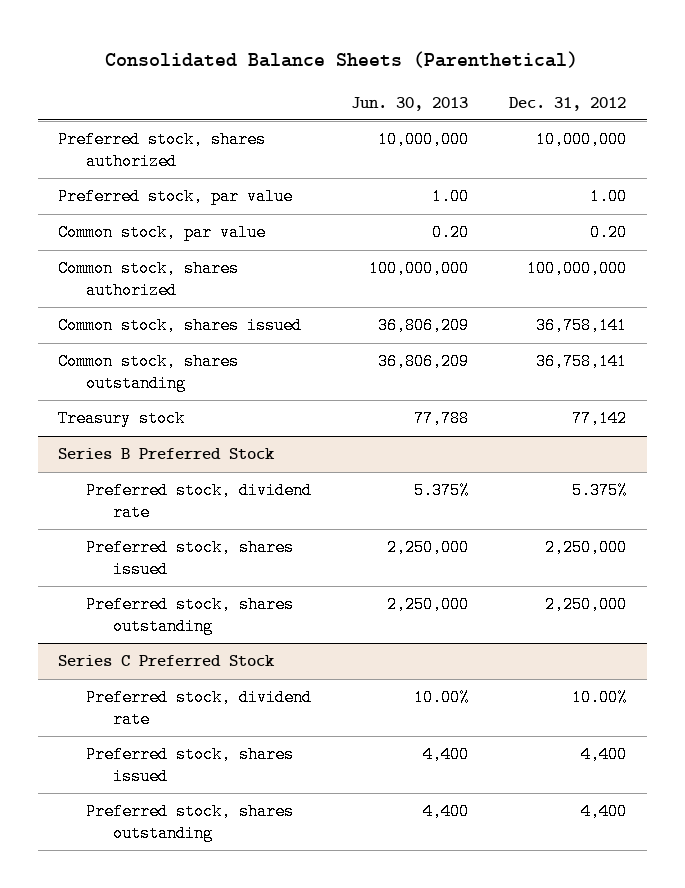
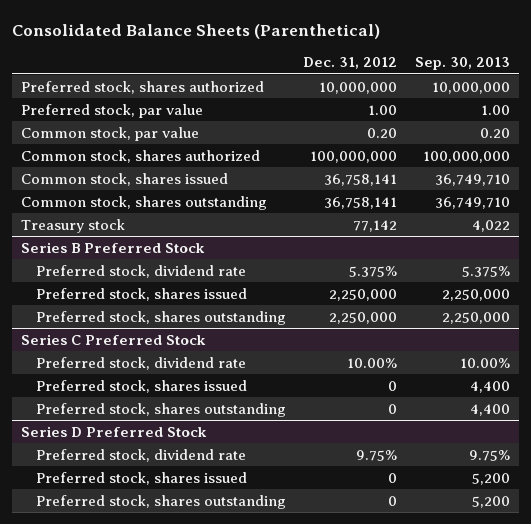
[351,96,469,111] Jun. 30, 2013 -> none
none -> [414,57,510,71] Sep. 30, 2013
[581,746,628,764] 4,400 -> [388,380,398,391] 0
[581,803,628,821] 4,400 -> [388,403,398,414] 0
none -> [21,425,208,437] Series D Preferred Stock
none -> [35,448,246,462] Preferred stock, dividend rate
none -> [35,471,247,485] Preferred stock, shares issued
none -> [35,494,286,509] Preferred stock, shares outstanding

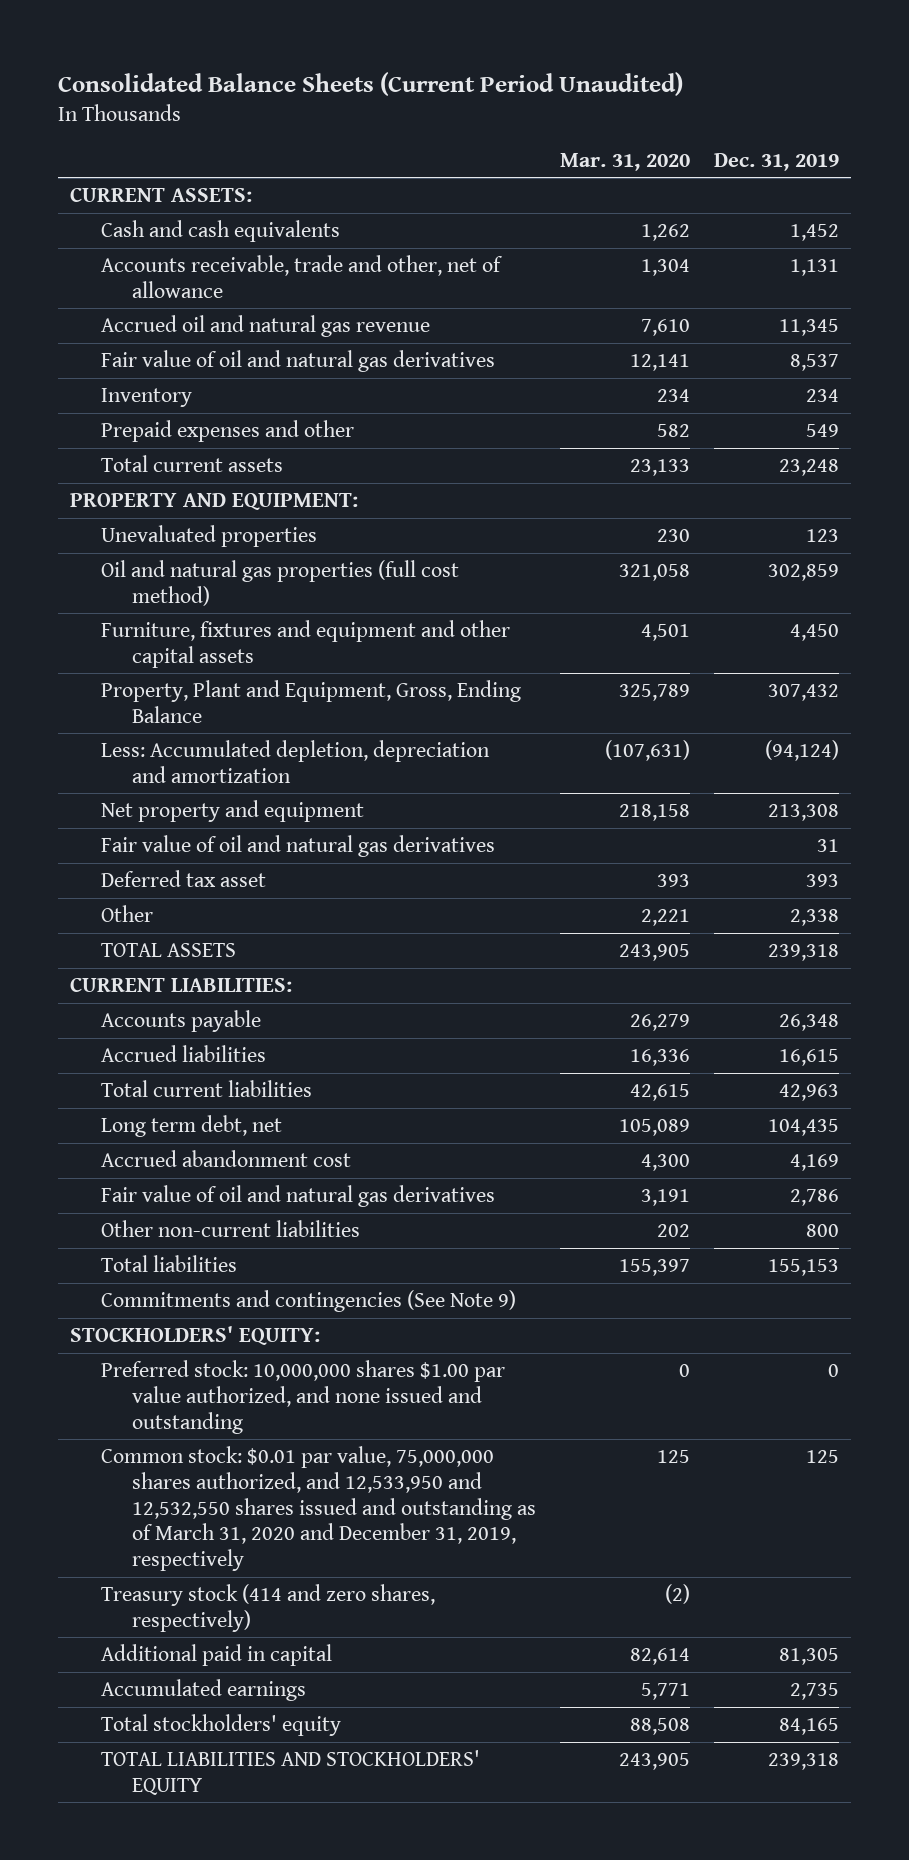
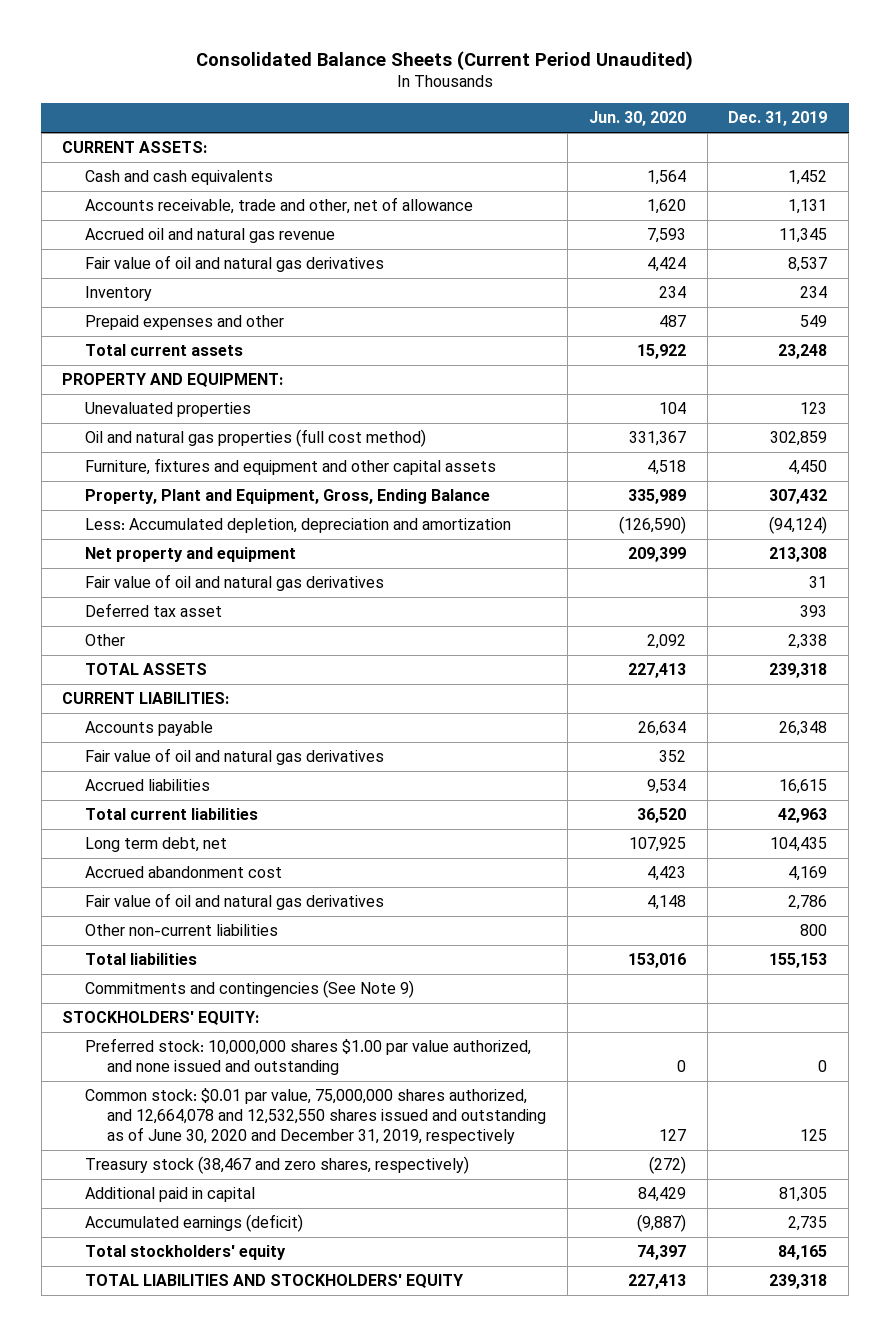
[559,152,690,171] Mar. 31, 2020 -> none
none -> [588,111,686,127] Jun. 30, 2020
none -> [84,748,384,766] Fair value of oil and natural gas derivatives
[101,1446,537,1572] Common stock: $0.01 par value, 75,000,000 shares authorized, and 12,533,950 and 12,532,550 shares issued and outstanding as of March 31, 2020 and December 31, 2019, respectively -> [84,1088,547,1145] Common stock: $0.01 par value, 75,000,000 shares authorized, and 12,664,078 and 12,532,550 shares issued and outstanding as of June 30, 2020 and December 31, 2019, respectively
[101,1584,436,1632] Treasury stock (414 and zero shares, respectively) -> [84,1156,469,1175] Treasury stock (38,467 and zero shares, respectively)
[101,1679,307,1702] Accumulated earnings -> [84,1214,303,1233] Accumulated earnings (deficit)

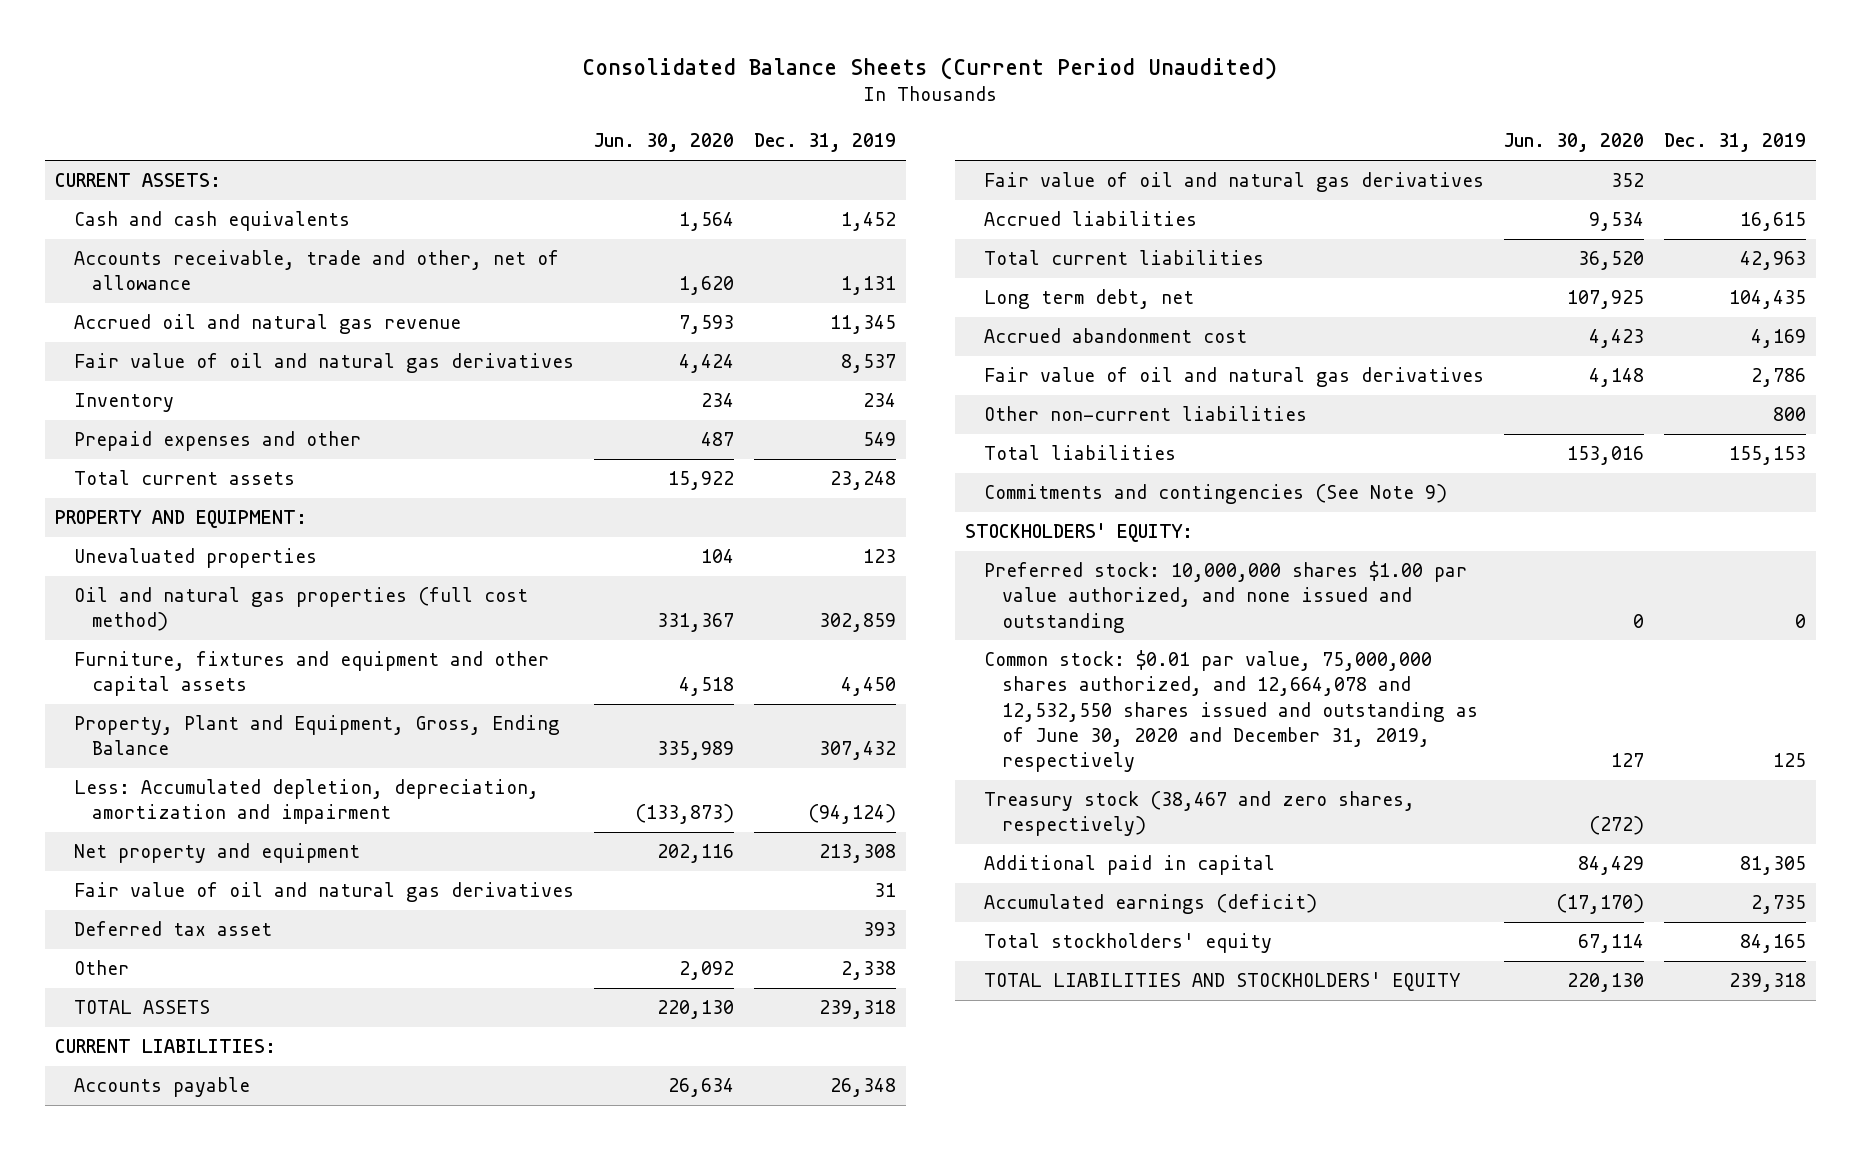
[84,518,511,534] Less: Accumulated depletion, depreciation and amortization -> [73,779,539,825] Less: Accumulated depletion, depreciation, amortization and impairment
[618,516,686,535] (126,590) -> [634,804,734,825] (133,873)
[627,547,686,563] 209,399 -> [656,844,734,864] 202,116
[627,663,686,679] 227,413 -> [656,1000,734,1020] 220,130
[636,1214,686,1233] (9,887) -> [1555,894,1644,915] (17,170)
[636,1245,686,1261] 74,397 -> [1577,934,1644,954] 67,114
[627,1274,686,1290] 227,413 -> [1566,973,1644,993] 220,130

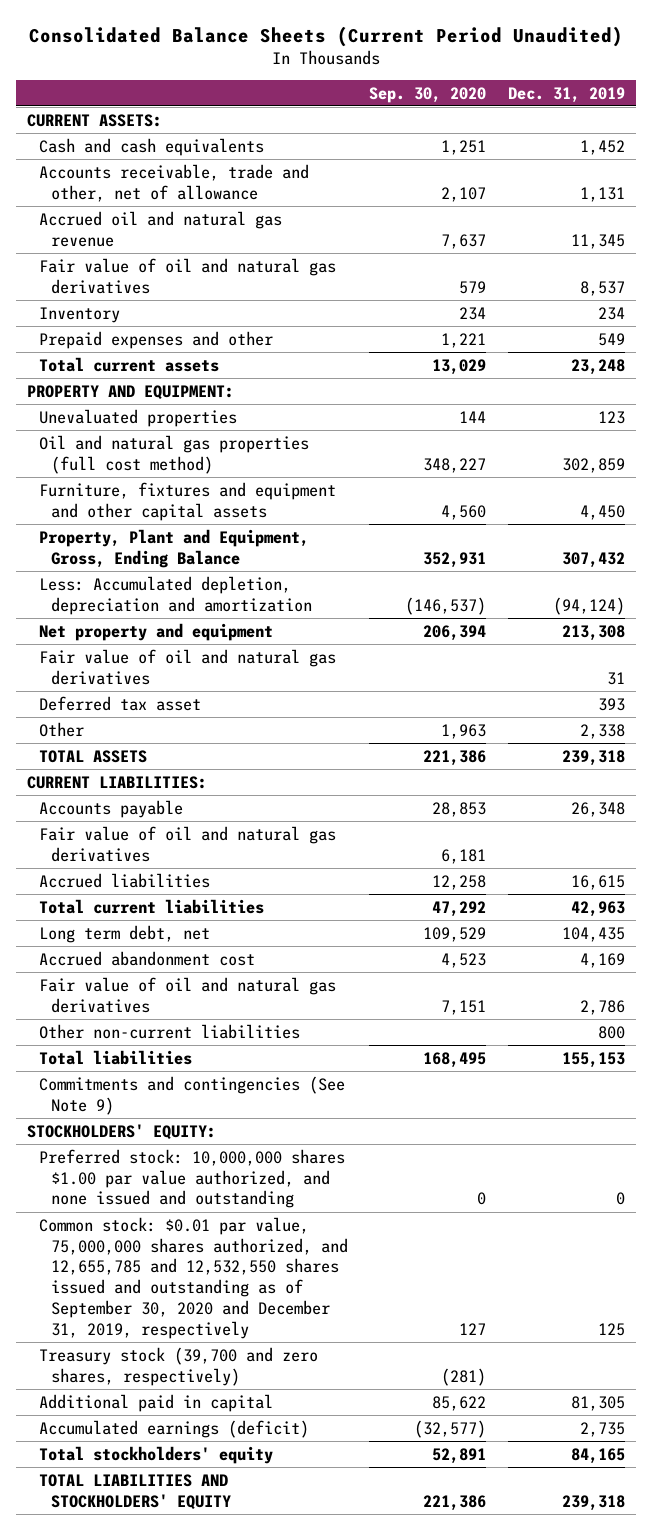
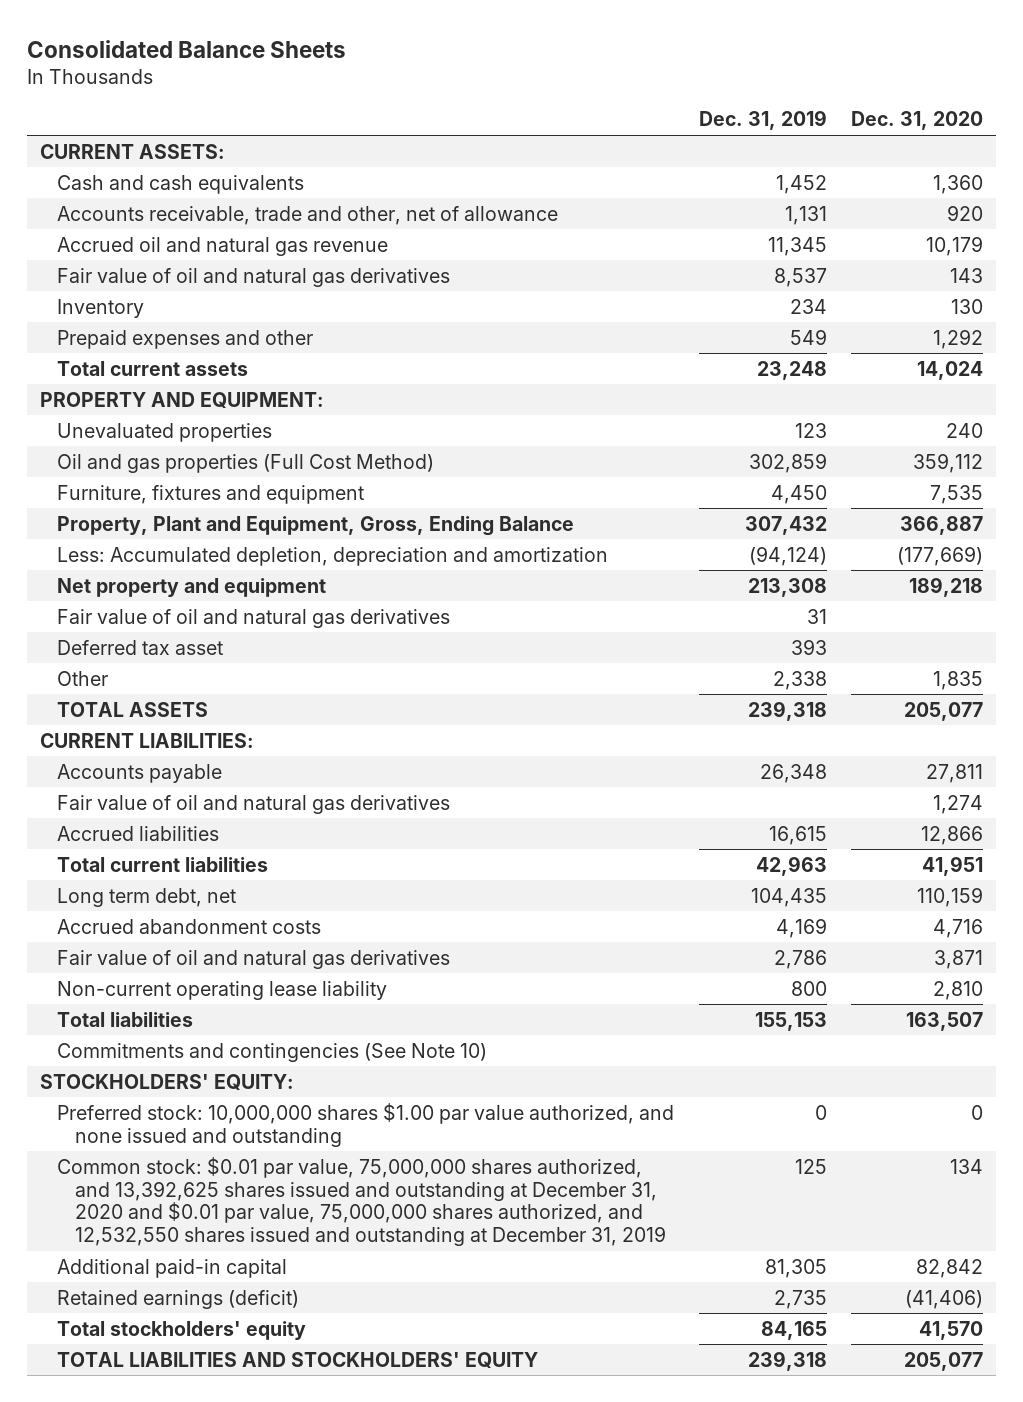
[28,25,623,47] Consolidated Balance Sheets (Current Period Unaudited) -> [27,39,347,58] Consolidated Balance Sheets
[369,86,487,103] Sep. 30, 2020 -> none
none -> [851,111,984,131] Dec. 31, 2020
[39,434,310,474] Oil and natural gas properties (full cost method) -> [57,453,435,473] Oil and gas properties (Full Cost Method)
[39,481,337,521] Furniture, fixtures and equipment and other capital assets -> [57,484,365,504] Furniture, fixtures and equipment
[39,950,256,966] Accrued abandonment cost -> [57,918,322,934] Accrued abandonment costs
[39,1023,301,1039] Other non-current liabilities -> none
none -> [57,980,388,1000] Non-current operating lease liability
[39,1075,346,1115] Commitments and contingencies (See Note 9) -> [57,1042,488,1062] Commitments and contingencies (See Note 10)
[39,1346,319,1386] Treasury stock (39,700 and zero shares, respectively) -> none
[39,1216,348,1339] Common stock: $0.01 par value, 75,000,000 shares authorized, and 12,655,785 and 12,532,550 shares issued and outstanding as of September 30, 2020 and December 31, 2019, respectively -> [57,1156,666,1247] Common stock: $0.01 par value, 75,000,000 shares authorized, and 13,392,625 shares issued and outstanding at December 31, 2020 and $0.01 par value, 75,000,000 shares authorized, and 12,532,550 shares issued and outstanding at December 31, 2019
[39,1393,274,1412] Additional paid in capital -> [57,1258,288,1278] Additional paid-in capital
[39,1419,310,1438] Accumulated earnings (deficit) -> [57,1289,300,1309] Retained earnings (deficit)

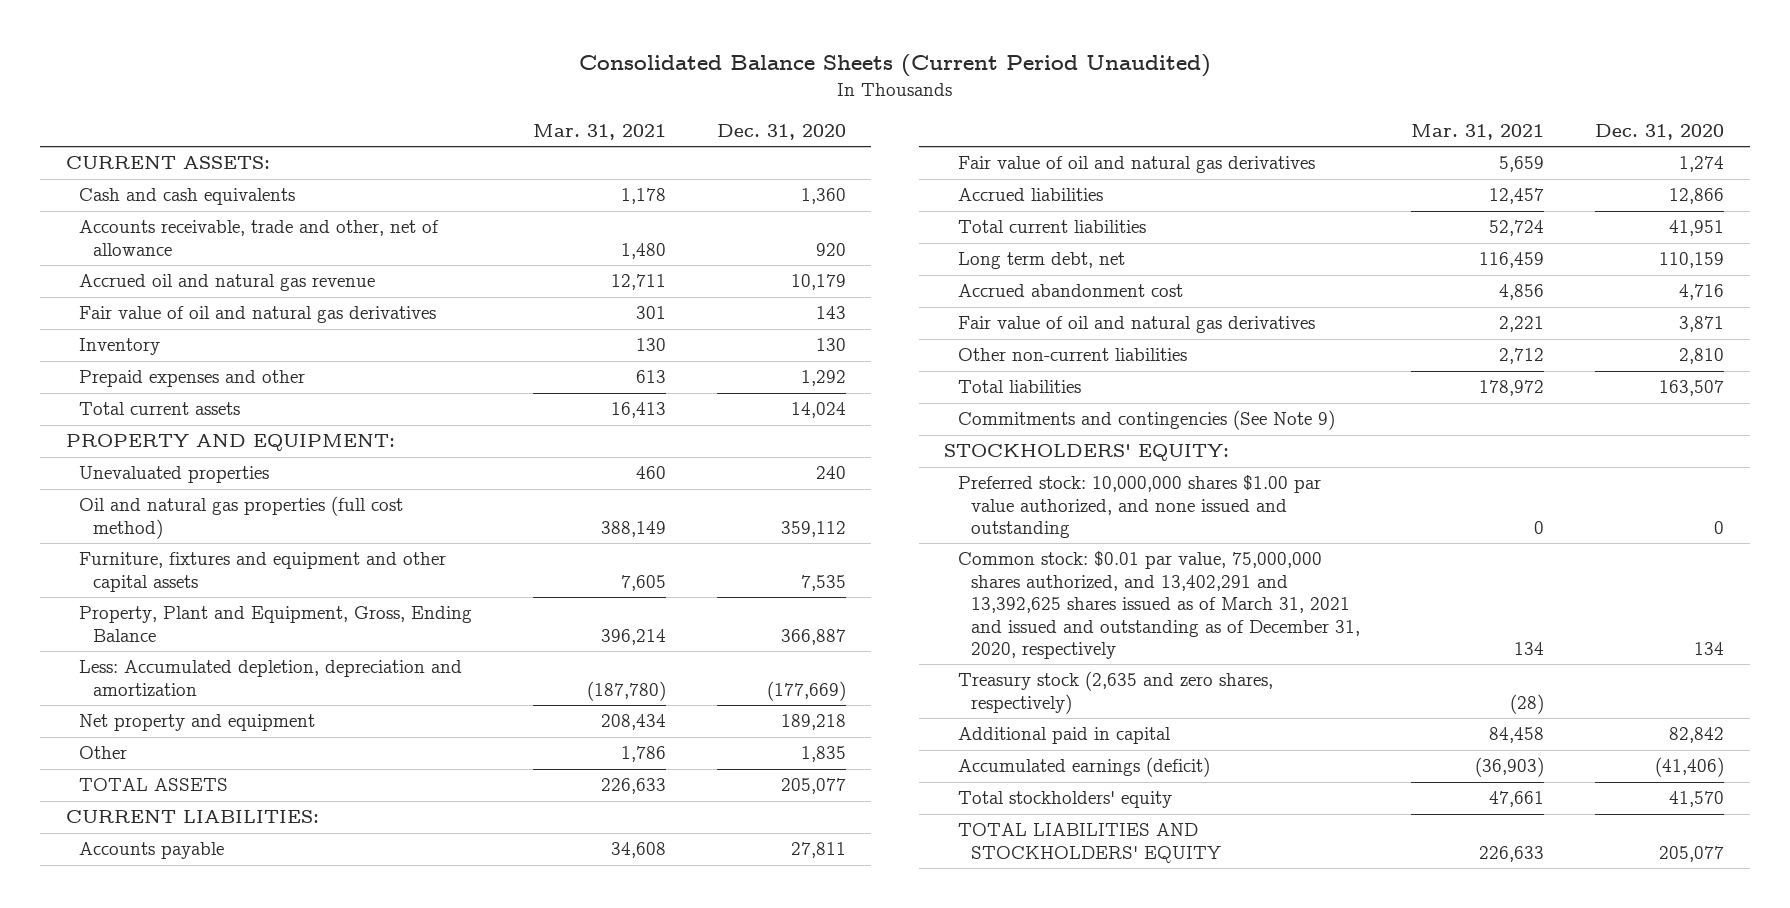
[27,39,347,58] Consolidated Balance Sheets -> [579,53,1212,77] Consolidated Balance Sheets (Current Period Unaudited)
[698,110,827,131] Dec. 31, 2019 -> none
none -> [532,123,666,140] Mar. 31, 2021
[57,453,435,473] Oil and gas properties (Full Cost Method) -> [79,496,404,539] Oil and natural gas properties (full cost method)
[57,484,365,504] Furniture, fixtures and equipment -> [79,552,447,592] Furniture, fixtures and equipment and other capital assets
[57,608,451,628] Fair value of oil and natural gas derivatives -> none
[57,639,224,655] Deferred tax asset -> none
[57,918,322,934] Accrued abandonment costs -> [957,284,1183,298] Accrued abandonment cost
[57,980,388,1000] Non-current operating lease liability -> [957,348,1187,362] Other non-current liabilities
[57,1042,488,1062] Commitments and contingencies (See Note 10) -> [957,410,1335,431] Commitments and contingencies (See Note 9)
[57,1156,666,1247] Common stock: $0.01 par value, 75,000,000 shares authorized, and 13,392,625 shares issued and outstanding at December 31, 2020 and $0.01 par value, 75,000,000 shares authorized, and 12,532,550 shares issued and outstanding at December 31, 2019 -> [957,551,1361,660] Common stock: $0.01 par value, 75,000,000 shares authorized, and 13,402,291 and 13,392,625 shares issued as of March 31, 2021 and issued and outstanding as of December 31, 2020, respectively
none -> [957,671,1273,714] Treasury stock (2,635 and zero shares, respectively)
[57,1258,288,1278] Additional paid-in capital -> [957,727,1171,745] Additional paid in capital
[57,1289,300,1309] Retained earnings (deficit) -> [957,757,1210,778] Accumulated earnings (deficit)

